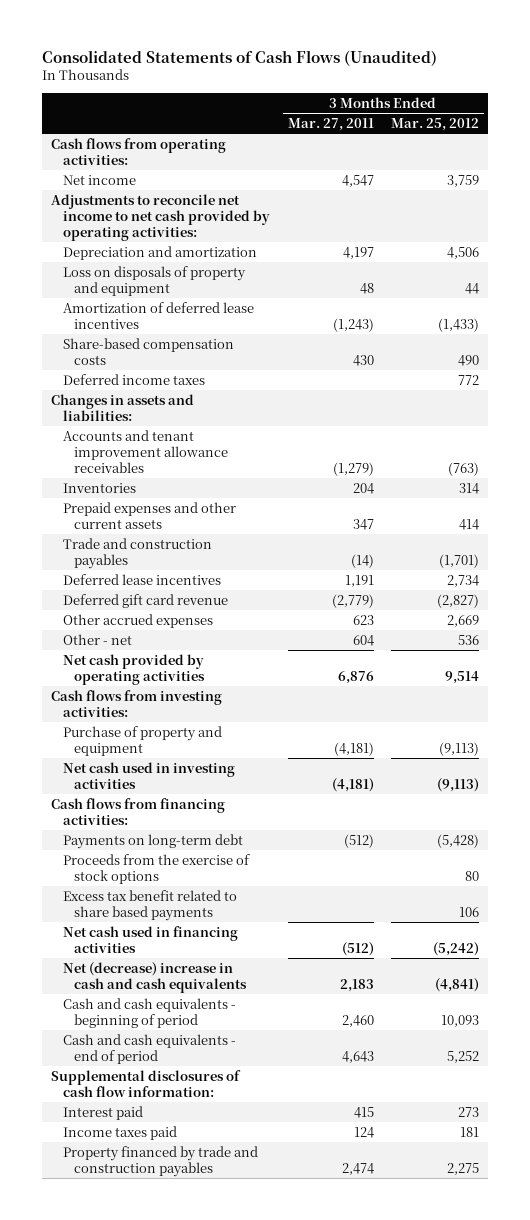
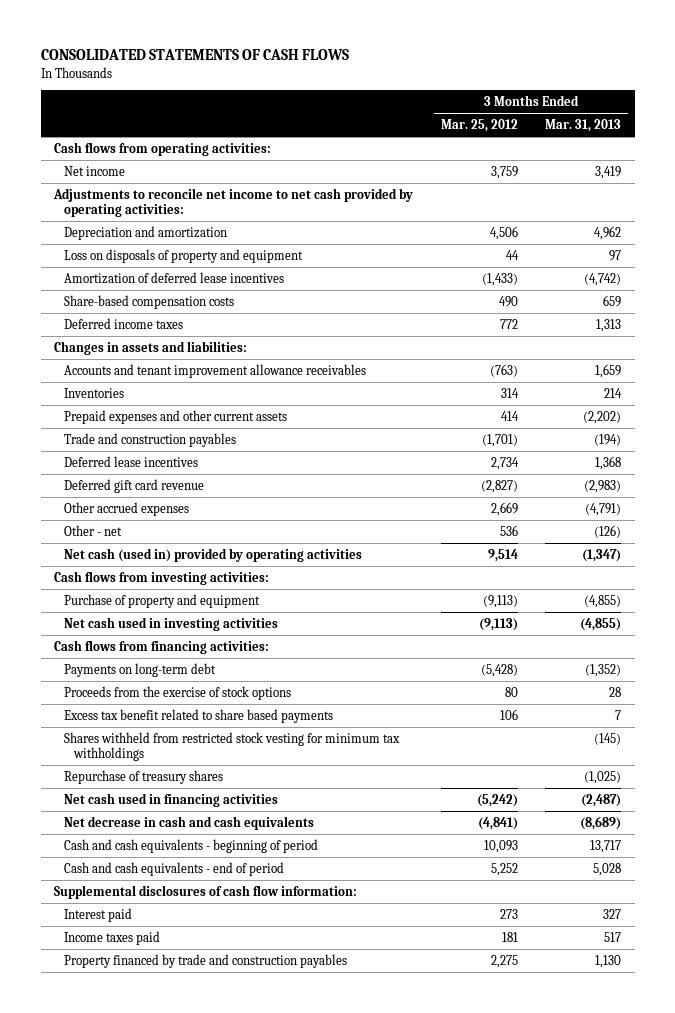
[42,49,438,66] Consolidated Statements of Cash Flows (Unaudited) -> [40,49,349,61] CONSOLIDATED STATEMENTS OF CASH FLOWS
[287,118,374,132] Mar. 27, 2011 -> none
none -> [545,118,622,132] Mar. 31, 2013
[62,653,206,685] Net cash provided by operating activities -> [64,547,363,562] Net cash (used in) provided by operating activities
none -> [64,731,401,762] Shares withheld from restricted stock vesting for minimum tax withholdings
none -> [64,769,224,784] Repurchase of treasury shares
[62,961,248,993] Net (decrease) increase in cash and cash equivalents -> [64,815,315,830] Net decrease in cash and cash equivalents

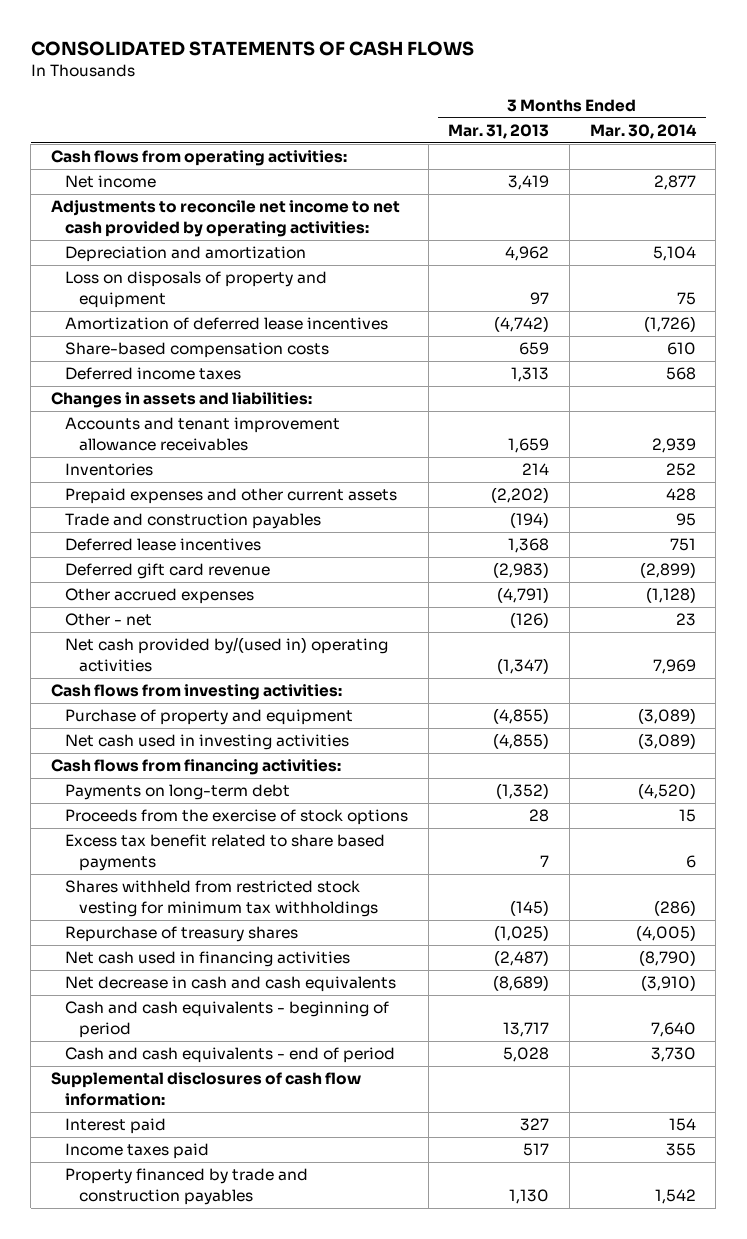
[440,118,518,132] Mar. 25, 2012 -> none
none -> [589,123,697,139] Mar. 30, 2014
[64,547,363,562] Net cash (used in) provided by operating activities -> [65,637,389,672] Net cash provided by/(used in) operating activities

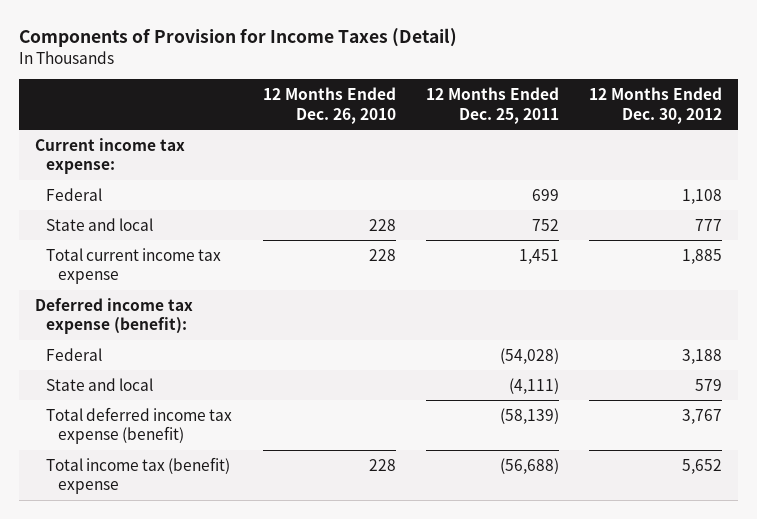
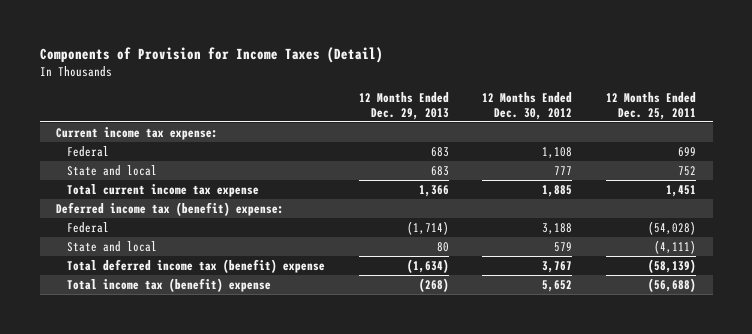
[262,87,396,124] 12 Months Ended Dec. 26, 2010 -> none
none -> [358,91,449,120] 12 Months Ended Dec. 29, 2013
[34,297,193,335] Deferred income tax expense (benefit): -> [56,201,285,216] Deferred income tax (benefit) expense:
[46,406,233,445] Total deferred income tax expense (benefit) -> [67,258,326,273] Total deferred income tax (benefit) expense

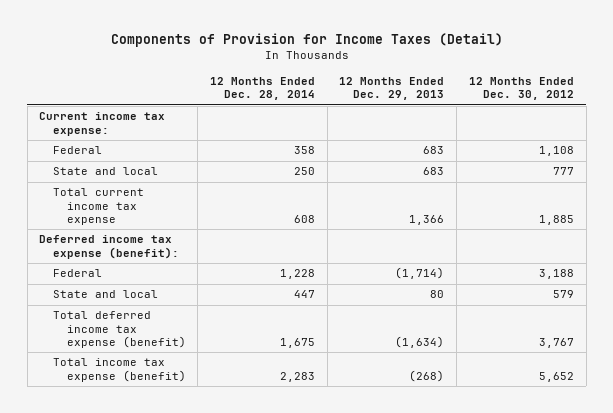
[605,91,696,120] 12 Months Ended Dec. 25, 2011 -> none
none -> [210,77,316,101] 12 Months Ended Dec. 28, 2014
[56,201,285,216] Deferred income tax (benefit) expense: -> [39,235,179,259] Deferred income tax expense (benefit):
[67,258,326,273] Total deferred income tax (benefit) expense -> [52,311,186,348] Total deferred income tax expense (benefit)
[67,277,272,292] Total income tax (benefit) expense -> [52,358,186,382] Total income tax expense (benefit)

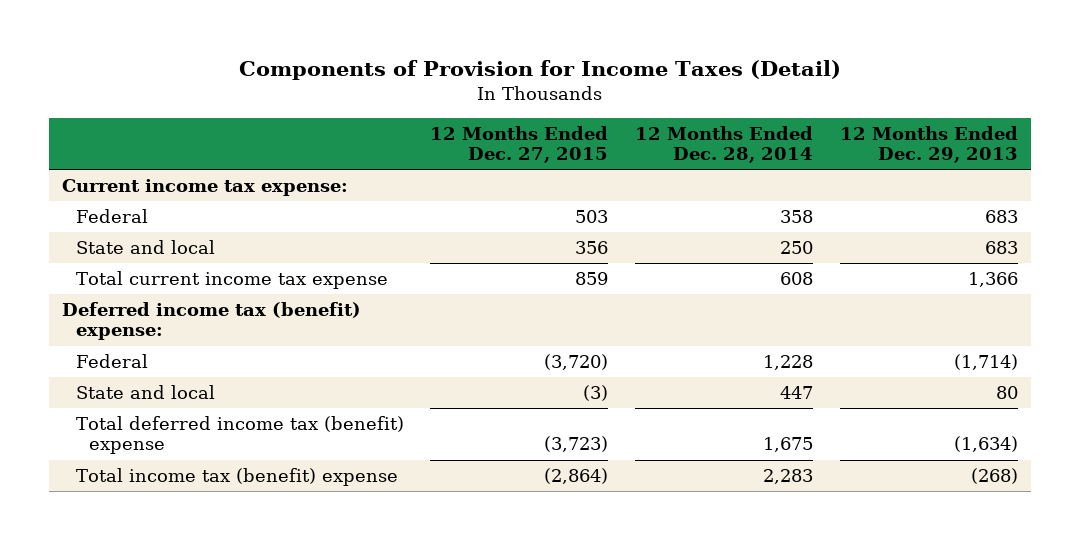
[468,77,574,101] 12 Months Ended Dec. 30, 2012 -> none
none -> [430,125,609,164] 12 Months Ended Dec. 27, 2015
[39,235,179,259] Deferred income tax expense (benefit): -> [62,302,362,341] Deferred income tax (benefit) expense:
[52,311,186,348] Total deferred income tax expense (benefit) -> [75,416,404,455] Total deferred income tax (benefit) expense
[52,358,186,382] Total income tax expense (benefit) -> [75,468,398,487] Total income tax (benefit) expense

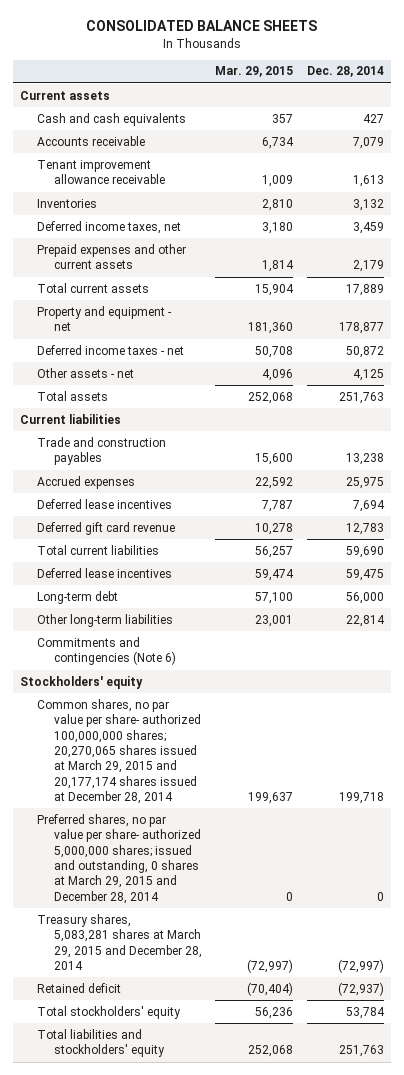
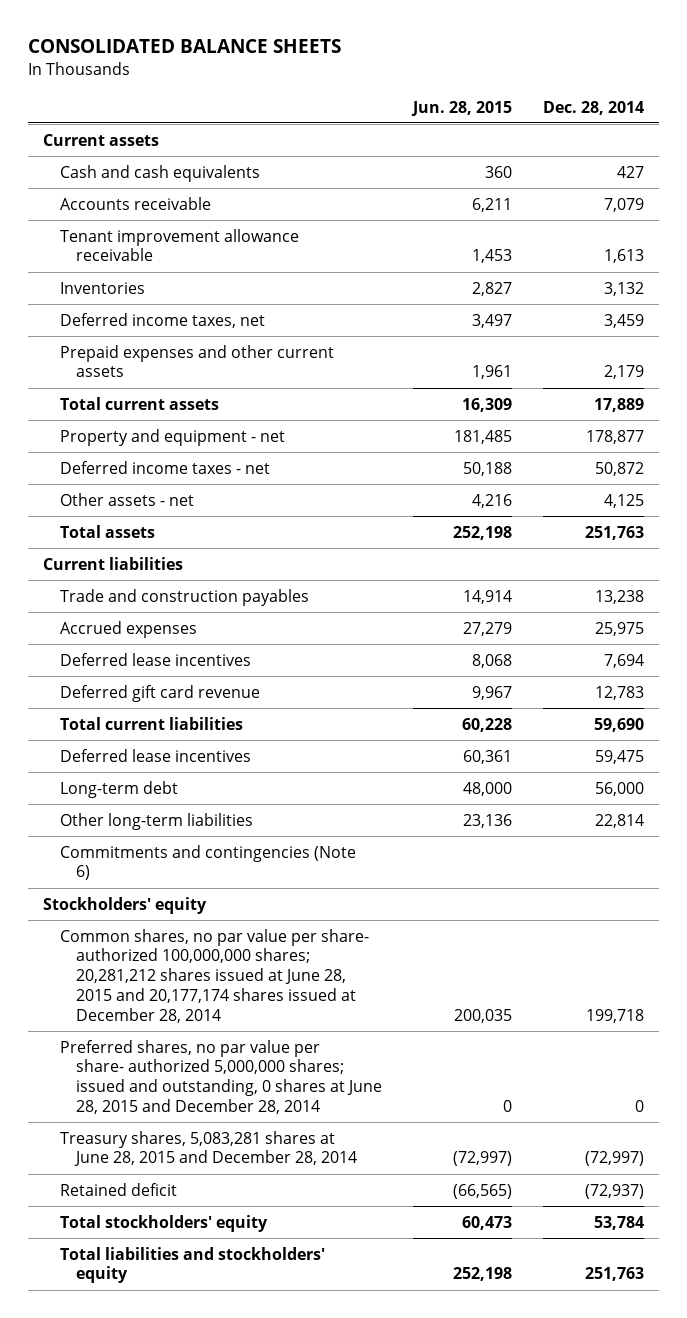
[215,66,294,78] Mar. 29, 2015 -> none
none -> [411,100,513,116] Jun. 28, 2015
[36,698,201,804] Common shares, no par value per share- authorized 100,000,000 shares; 20,270,065 shares issued at March 29, 2015 and 20,177,174 shares issued at December 28, 2014 -> [59,928,369,1024] Common shares, no par value per share- authorized 100,000,000 shares; 20,281,212 shares issued at June 28, 2015 and 20,177,174 shares issued at December 28, 2014
[36,813,201,904] Preferred shares, no par value per share- authorized 5,000,000 shares; issued and outstanding, 0 shares at March 29, 2015 and December 28, 2014 -> [59,1039,383,1115] Preferred shares, no par value per share- authorized 5,000,000 shares; issued and outstanding, 0 shares at June 28, 2015 and December 28, 2014
[36,913,202,970] Treasury shares, 5,083,281 shares at March 29, 2015 and December 28, 2014 -> [59,1130,358,1167] Treasury shares, 5,083,281 shares at June 28, 2015 and December 28, 2014

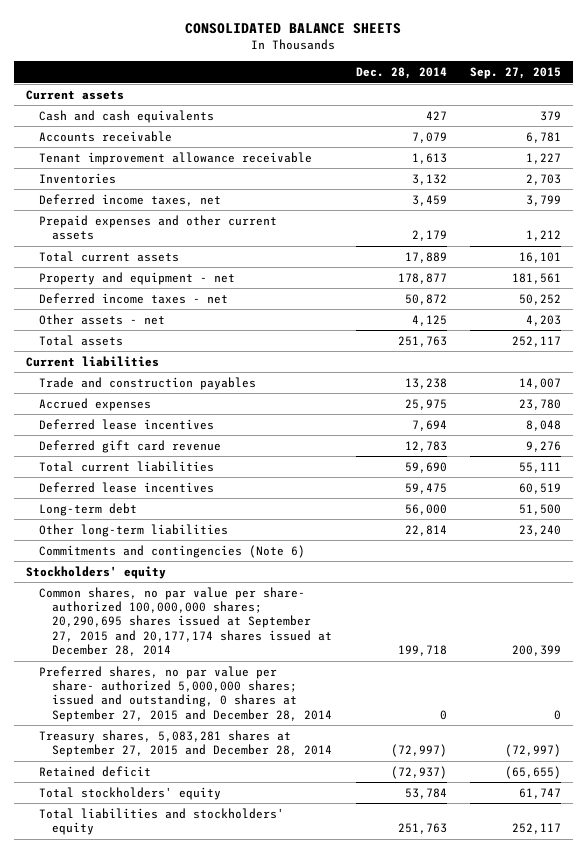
[411,100,513,116] Jun. 28, 2015 -> none
none -> [469,67,561,80] Sep. 27, 2015
[59,928,369,1024] Common shares, no par value per share- authorized 100,000,000 shares; 20,281,212 shares issued at June 28, 2015 and 20,177,174 shares issued at December 28, 2014 -> [39,586,333,657] Common shares, no par value per share- authorized 100,000,000 shares; 20,290,695 shares issued at September 27, 2015 and 20,177,174 shares issued at December 28, 2014
[59,1039,383,1115] Preferred shares, no par value per share- authorized 5,000,000 shares; issued and outstanding, 0 shares at June 28, 2015 and December 28, 2014 -> [39,665,333,722] Preferred shares, no par value per share- authorized 5,000,000 shares; issued and outstanding, 0 shares at September 27, 2015 and December 28, 2014
[59,1130,358,1167] Treasury shares, 5,083,281 shares at June 28, 2015 and December 28, 2014 -> [39,729,333,758] Treasury shares, 5,083,281 shares at September 27, 2015 and December 28, 2014

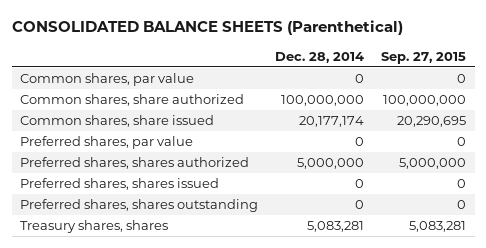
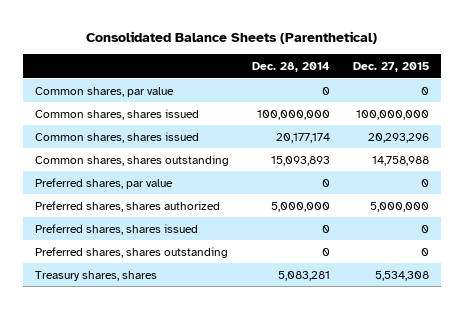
[11,20,403,36] CONSOLIDATED BALANCE SHEETS (Parenthetical) -> [85,31,377,45] Consolidated Balance Sheets (Parenthetical)
[381,51,467,64] Sep. 27, 2015 -> none
none -> [353,62,430,73] Dec. 27, 2015
[20,94,245,107] Common shares, share authorized -> [34,108,199,120] Common shares, shares issued
[20,115,215,128] Common shares, share issued -> [34,131,199,143] Common shares, shares issued
none -> [34,154,229,166] Common shares, shares outstanding

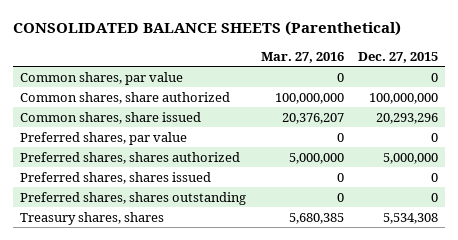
[85,31,377,45] Consolidated Balance Sheets (Parenthetical) -> [12,21,401,37] CONSOLIDATED BALANCE SHEETS (Parenthetical)
[251,62,330,73] Dec. 28, 2014 -> none
none -> [260,52,344,64] Mar. 27, 2016
[34,154,229,166] Common shares, shares outstanding -> none
[34,108,199,120] Common shares, shares issued -> [20,91,231,104] Common shares, share authorized
[34,131,199,143] Common shares, shares issued -> [20,111,202,124] Common shares, share issued

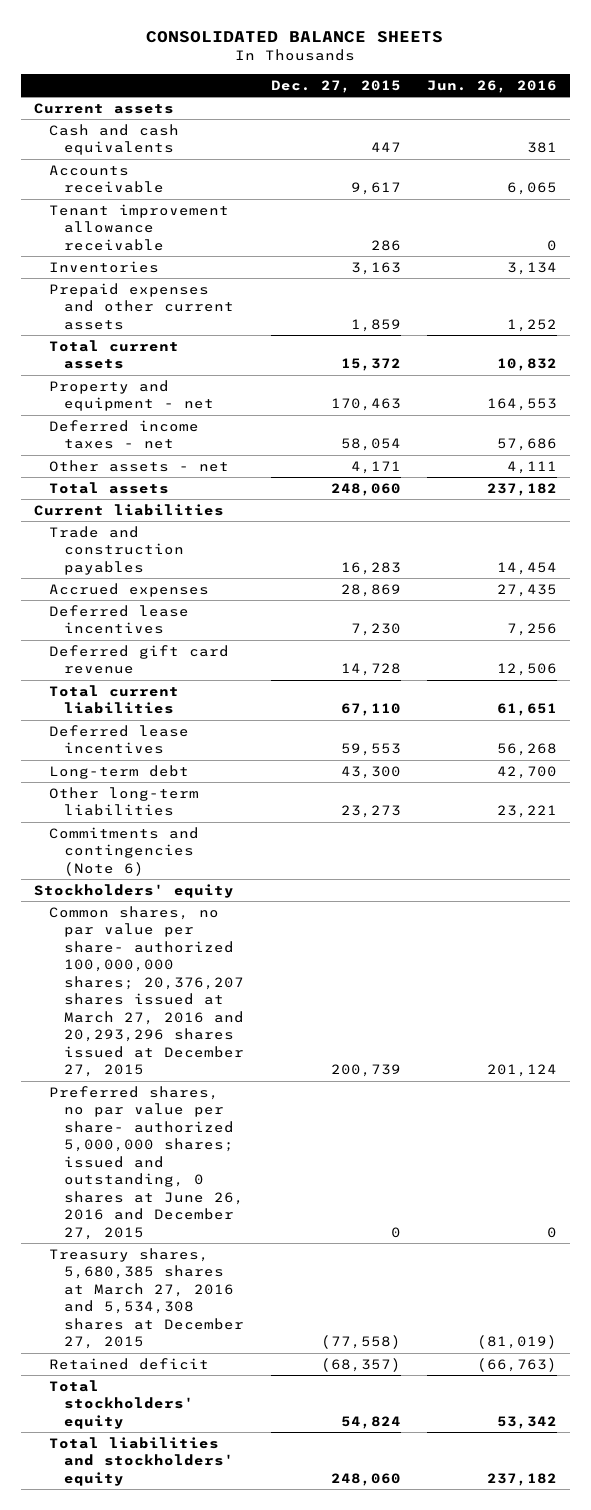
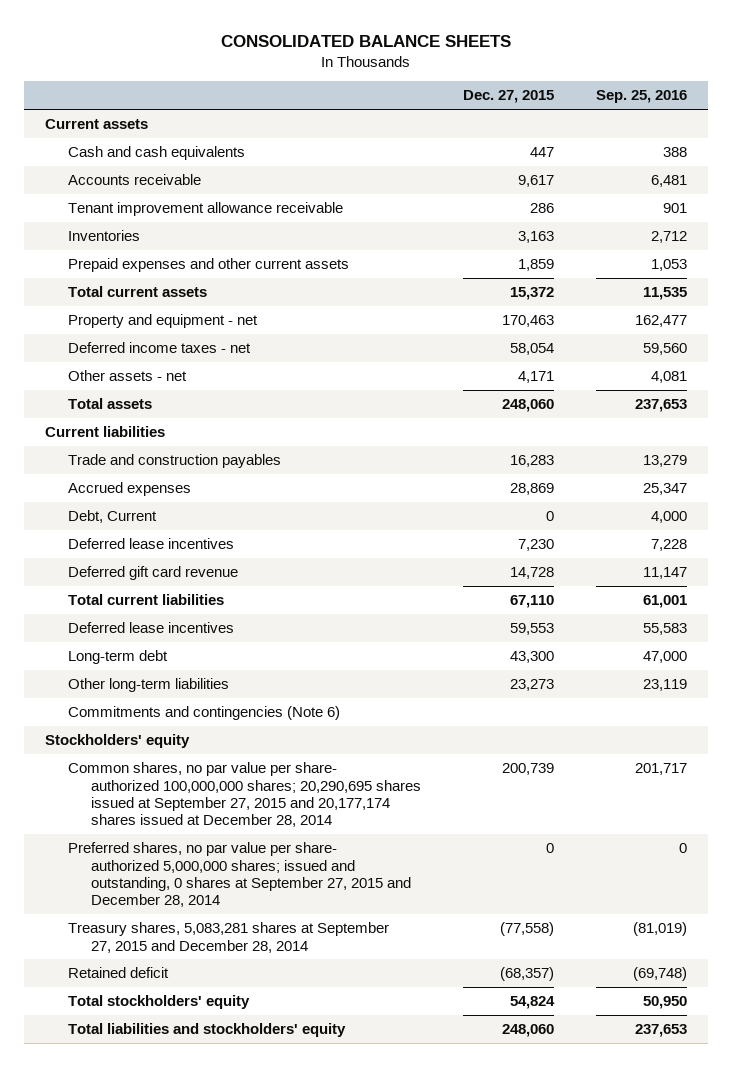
[426,79,557,93] Jun. 26, 2016 -> none
none -> [595,90,687,104] Sep. 25, 2016
none -> [67,510,157,524] Debt, Current
[49,905,245,1078] Common shares, no par value per share- authorized 100,000,000 shares; 20,376,207 shares issued at March 27, 2016 and 20,293,296 shares issued at December 27, 2015 -> [67,762,422,828] Common shares, no par value per share- authorized 100,000,000 shares; 20,290,695 shares issued at September 27, 2015 and 20,177,174 shares issued at December 28, 2014
[49,1085,245,1240] Preferred shares, no par value per share- authorized 5,000,000 shares; issued and outstanding, 0 shares at June 26, 2016 and December 27, 2015 -> [67,842,412,908] Preferred shares, no par value per share- authorized 5,000,000 shares; issued and outstanding, 0 shares at September 27, 2015 and December 28, 2014
[49,1247,245,1350] Treasury shares, 5,680,385 shares at March 27, 2016 and 5,534,308 shares at December 27, 2015 -> [67,922,389,953] Treasury shares, 5,083,281 shares at September 27, 2015 and December 28, 2014

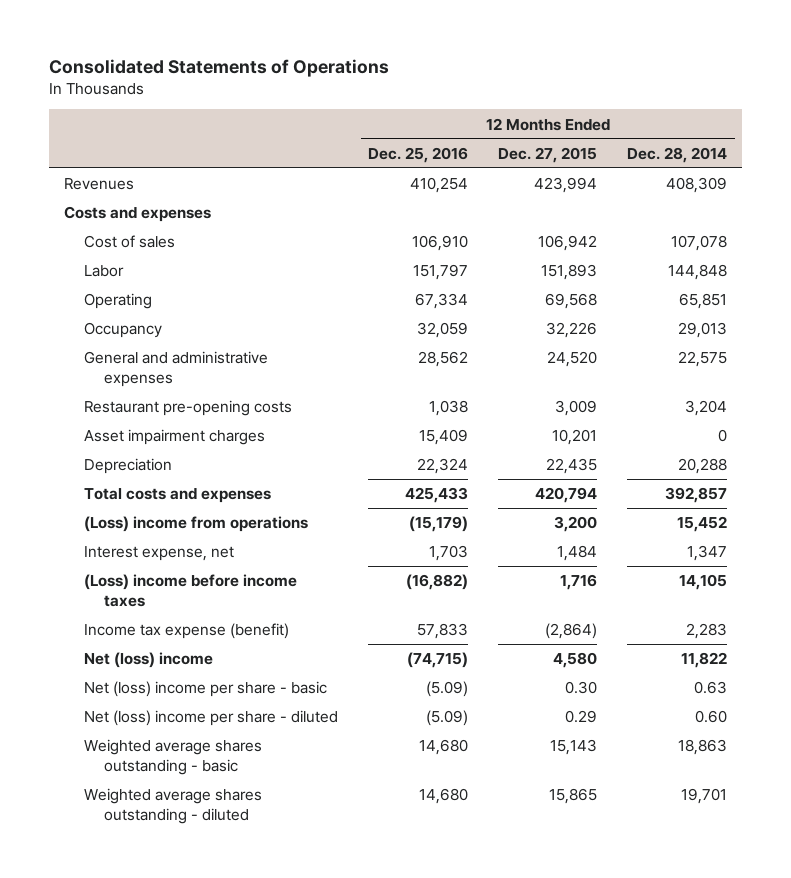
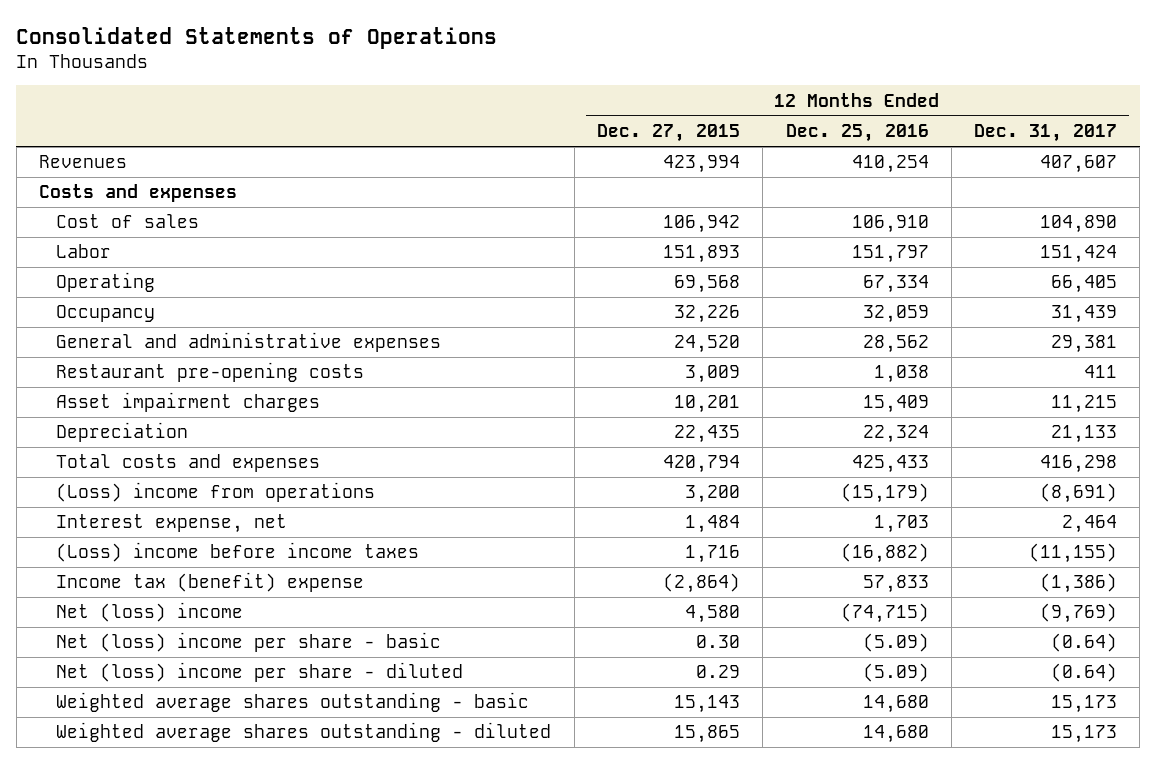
[627,146,728,163] Dec. 28, 2014 -> none
none -> [974,124,1118,143] Dec. 31, 2017
[84,623,290,640] Income tax expense (benefit) -> [56,572,365,593] Income tax (benefit) expense

